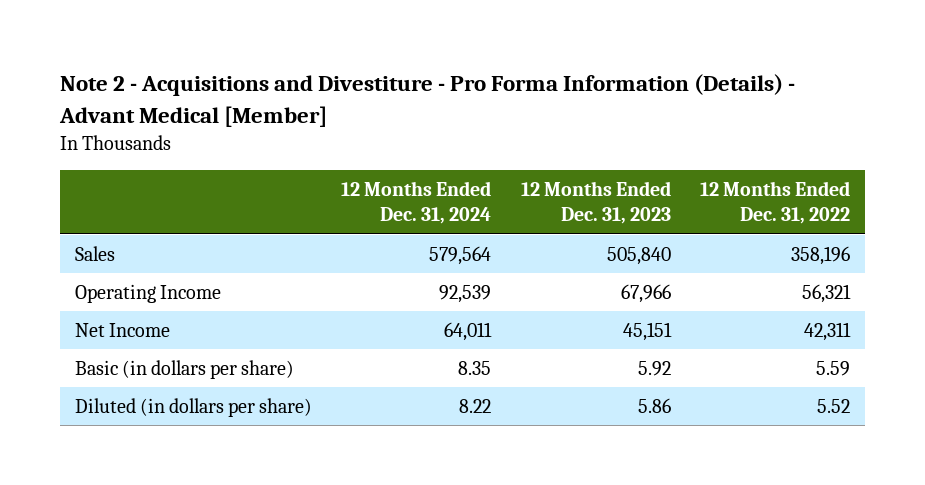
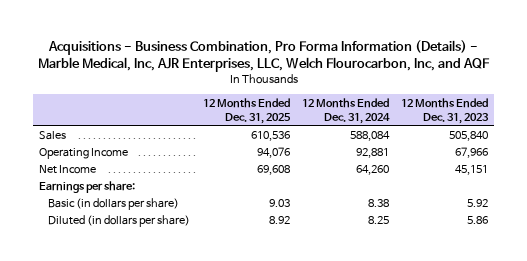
[59,74,796,127] Note 2 - Acquisitions and Divestiture - Pro Forma Information (Details) - Advant Medical [Member] -> [37,39,490,72] Acquisitions - Business Combination, Pro Forma Information (Details) - Marble Medical, Inc, AJR Enterprises, LLC, Welch Flourocarbon, Inc, and AQF
[700,180,851,225] 12 Months Ended Dec. 31, 2022 -> none
none -> [202,97,291,124] 12 Months Ended Dec. 31, 2025
[429,245,492,265] 579,564 -> [349,130,390,141] 588,084
[439,284,492,303] 92,539 -> [355,147,389,158] 92,881
[444,321,493,341] 64,011 -> [355,164,389,175] 64,260
none -> [39,180,136,193] Earnings per share:
[458,360,492,375] 8.35 -> [367,198,389,207] 8.38
[459,398,492,413] 8.22 -> [367,215,389,224] 8.25

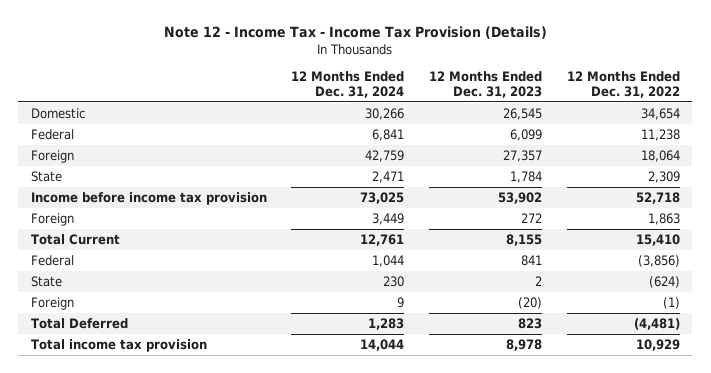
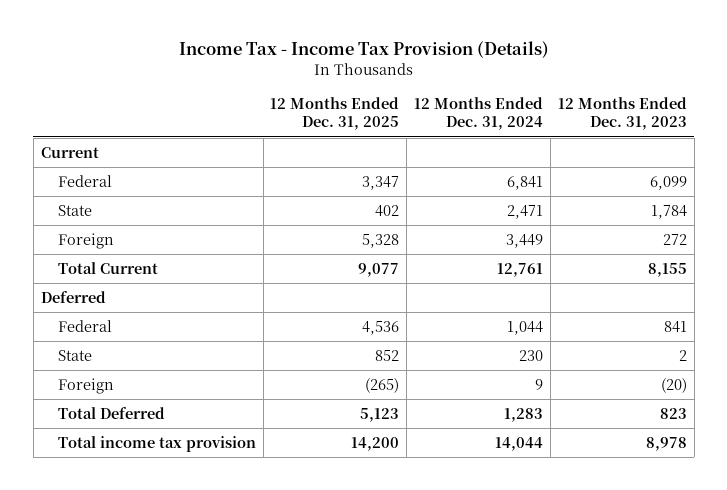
[164,26,548,40] Note 12 - Income Tax - Income Tax Provision (Details) -> [178,41,549,59] Income Tax - Income Tax Provision (Details)
[566,71,680,98] 12 Months Ended Dec. 31, 2022 -> none
none -> [270,96,400,131] 12 Months Ended Dec. 31, 2025
[30,108,85,120] Domestic -> none
none -> [40,146,99,158] Current
[30,150,74,164] Foreign -> none
[30,192,267,206] Income before income tax provision -> none
none -> [40,290,106,303] Deferred

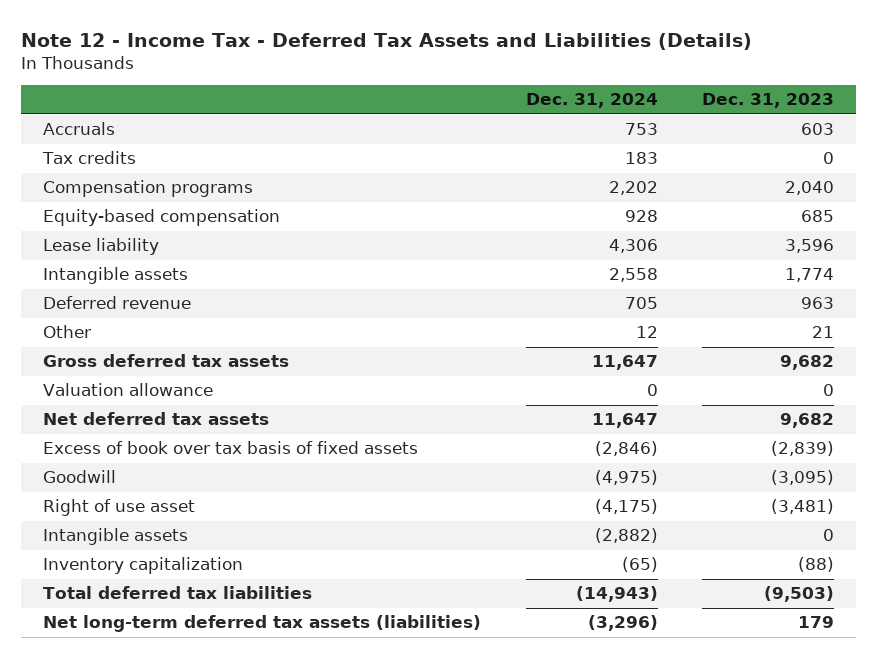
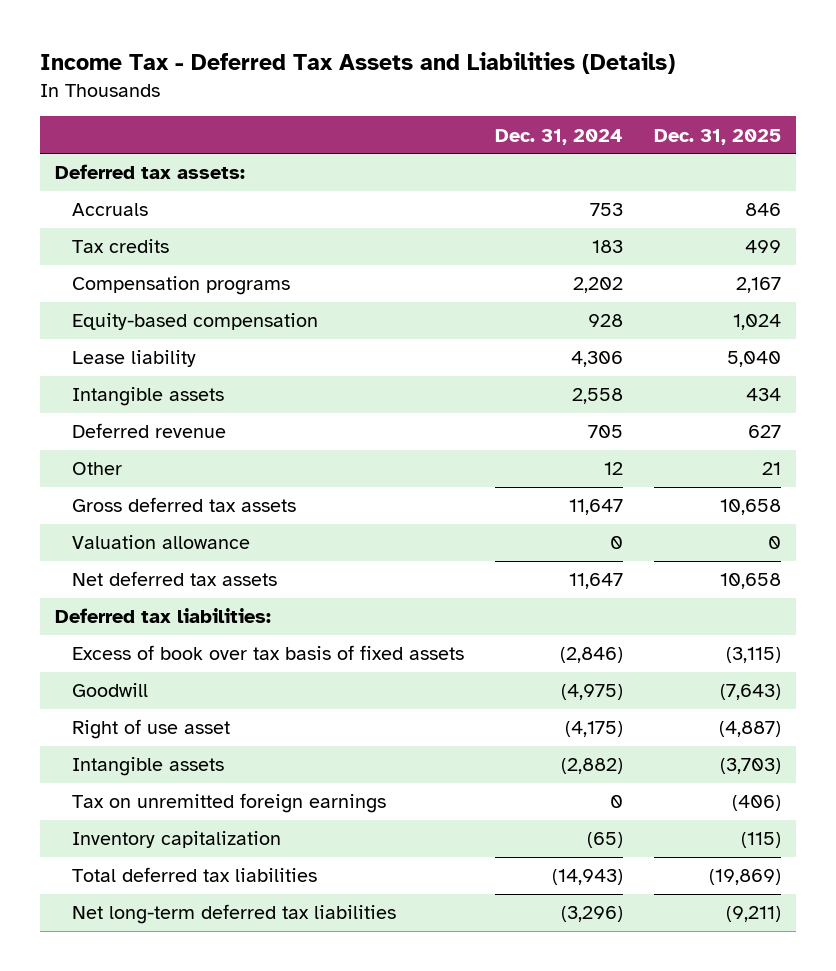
[21,32,753,50] Note 12 - Income Tax - Deferred Tax Assets and Liabilities (Details) -> [39,52,675,75] Income Tax - Deferred Tax Assets and Liabilities (Details)
[701,93,834,109] Dec. 31, 2023 -> none
none -> [653,128,781,145] Dec. 31, 2025
none -> [55,164,246,180] Deferred tax assets:
none -> [55,608,272,624] Deferred tax liabilities:
none -> [72,793,387,814] Tax on unremitted foreign earnings
[43,615,482,633] Net long-term deferred tax assets (liabilities) -> [72,904,397,925] Net long-term deferred tax liabilities

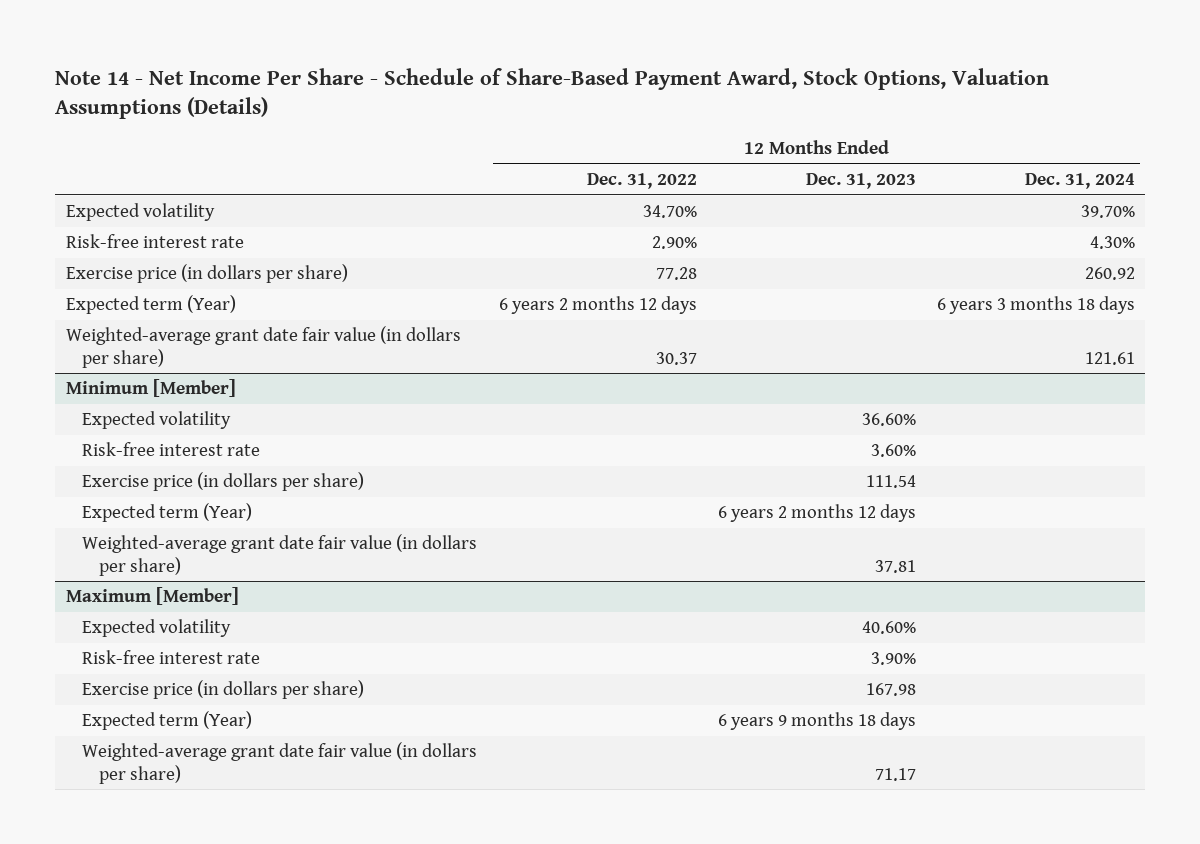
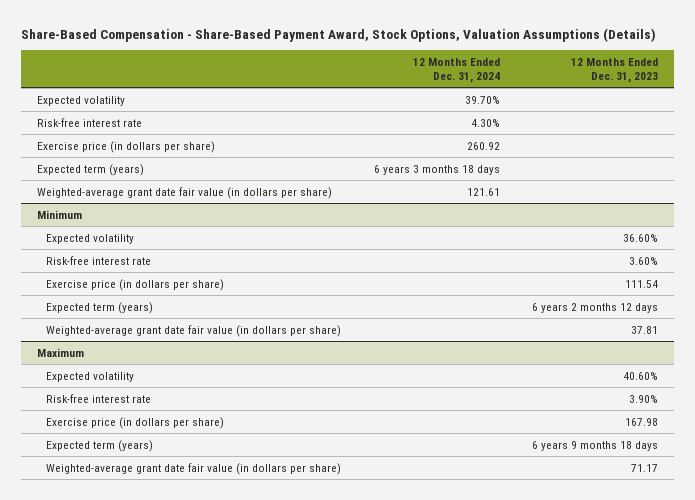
[55,67,1050,120] Note 14 - Net Income Per Share - Schedule of Share-Based Payment Award, Stock Options, Valuation Assumptions (Details) -> [20,27,656,42] Share-Based Compensation - Share-Based Payment Award, Stock Options, Valuation Assumptions (Details)
[586,173,697,190] Dec. 31, 2022 -> none
[65,295,236,315] Expected term (Year) -> [36,163,144,176] Expected term (years)
[65,379,236,398] Minimum [Member] -> [36,209,82,219] Minimum
[82,503,253,523] Expected term (Year) -> [46,301,154,314] Expected term (years)
[65,587,239,606] Maximum [Member] -> [36,347,84,357] Maximum
[82,711,253,731] Expected term (Year) -> [46,439,154,452] Expected term (years)

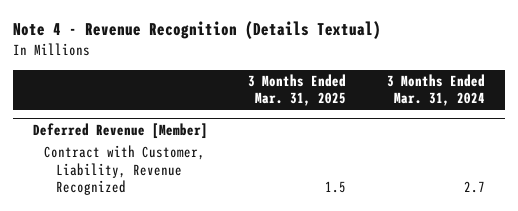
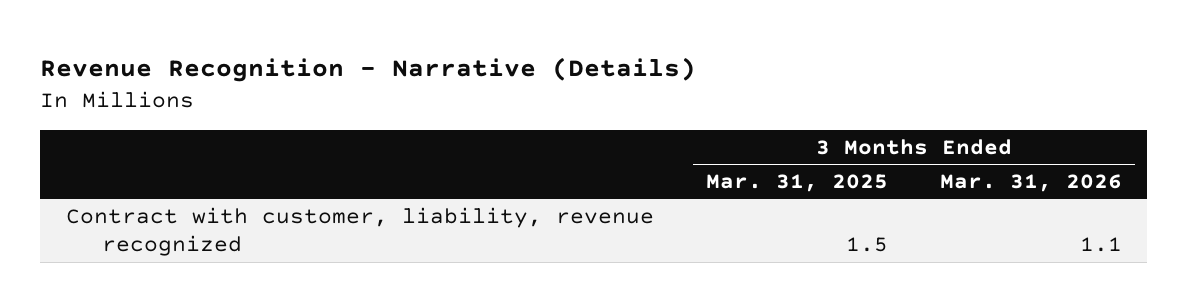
[12,21,381,40] Note 4 - Revenue Recognition (Details Textual) -> [40,57,697,83] Revenue Recognition - Narrative (Details)
[386,73,485,107] 3 Months Ended Mar. 31, 2024 -> none
none -> [939,174,1122,193] Mar. 31, 2026
[32,122,208,139] Deferred Revenue [Member] -> none
[44,145,206,196] Contract with Customer, Liability, Revenue Recognized -> [66,206,655,257] Contract with customer, liability, revenue recognized

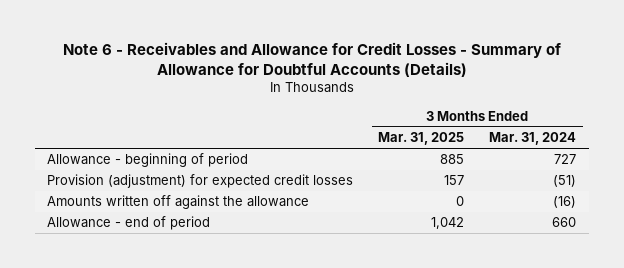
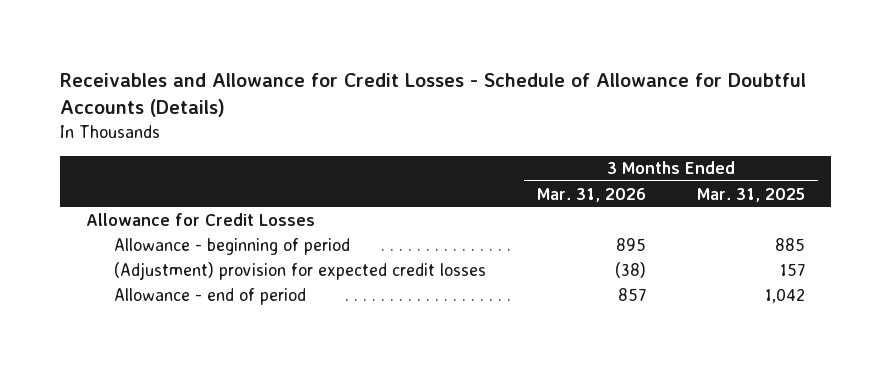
[62,41,561,77] Note 6 - Receivables and Allowance for Credit Losses - Summary of Allowance for Doubtful Accounts (Details) -> [60,73,807,118] Receivables and Allowance for Credit Losses - Schedule of Allowance for Doubtful Accounts (Details)
[489,132,577,146] Mar. 31, 2024 -> none
none -> [536,187,646,202] Mar. 31, 2026
none -> [85,212,315,226] Allowance for Credit Losses
[47,195,310,210] Amounts written off against the allowance -> none
[47,174,354,189] Provision (adjustment) for expected credit losses -> [113,261,486,280] (Adjustment) provision for expected credit losses

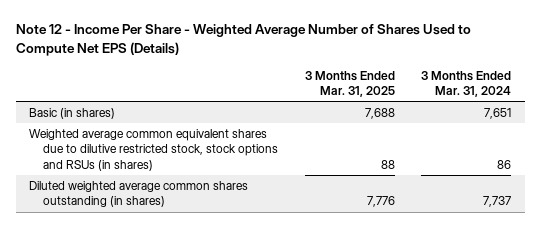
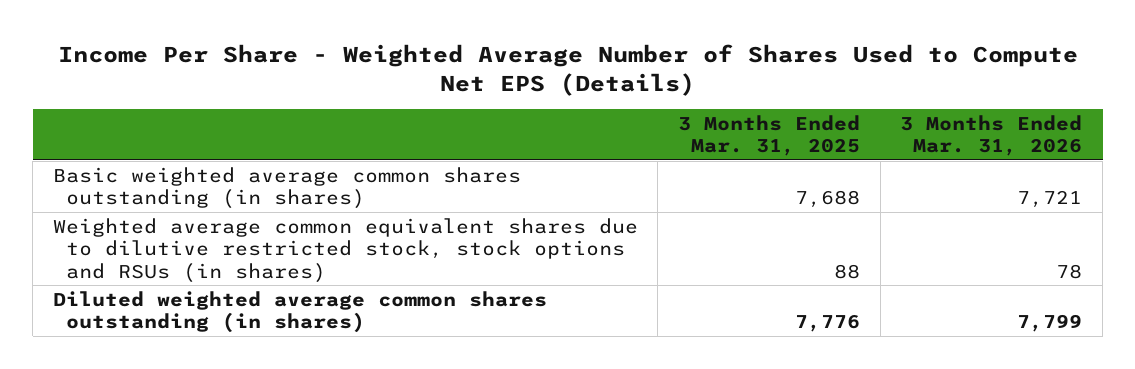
[15,24,471,56] Note 12 - Income Per Share - Weighted Average Number of Shares Used to Compute Net EPS (Details) -> [57,43,1078,96] Income Per Share - Weighted Average Number of Shares Used to Compute Net EPS (Details)
[421,70,512,98] 3 Months Ended Mar. 31, 2024 -> none
none -> [900,114,1083,157] 3 Months Ended Mar. 31, 2026
[28,107,115,119] Basic (in shares) -> [52,166,521,210] Basic weighted average common shares outstanding (in shares)

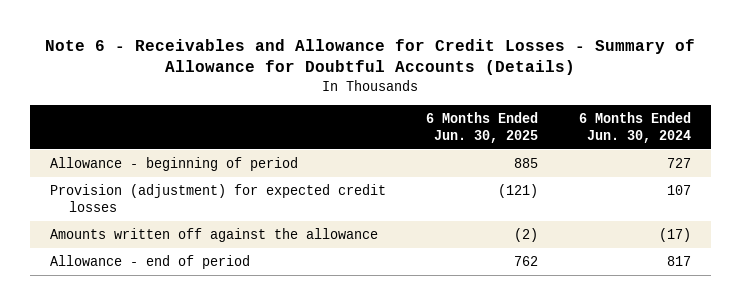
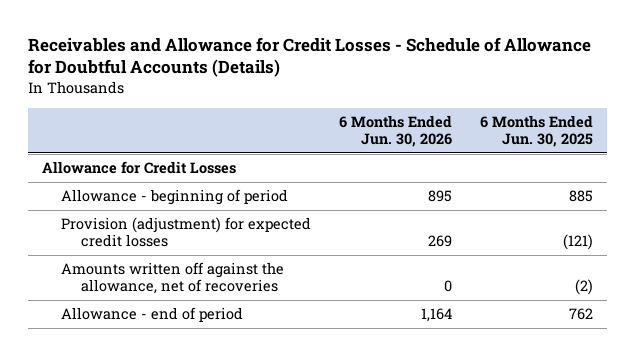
[45,39,696,76] Note 6 - Receivables and Allowance for Credit Losses - Summary of Allowance for Doubtful Accounts (Details) -> [27,36,591,78] Receivables and Allowance for Credit Losses - Schedule of Allowance for Doubtful Accounts (Details)
[578,111,691,143] 6 Months Ended Jun. 30, 2024 -> none
none -> [339,115,453,148] 6 Months Ended Jun. 30, 2026
none -> [41,161,236,175] Allowance for Credit Losses
[49,227,378,242] Amounts written off against the allowance -> [61,262,285,295] Amounts written off against the allowance, net of recoveries

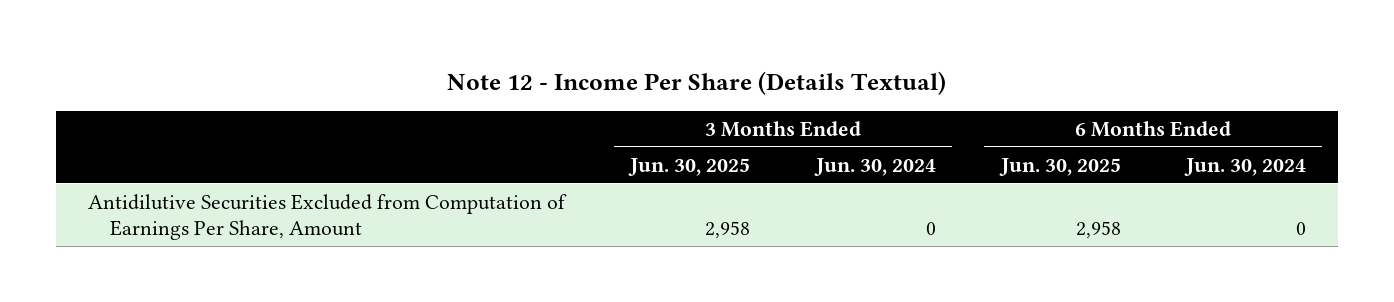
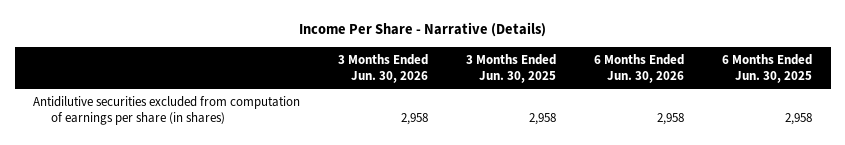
[447,70,947,95] Note 12 - Income Per Share (Details Textual) -> [298,22,546,38] Income Per Share - Narrative (Details)
[813,157,936,176] Jun. 30, 2024 -> none
[1183,157,1306,176] Jun. 30, 2024 -> none
none -> [338,53,429,84] 3 Months Ended Jun. 30, 2026
none -> [593,53,684,84] 6 Months Ended Jun. 30, 2026
[88,193,568,241] Antidilutive Securities Excluded from Computation of Earnings Per Share, Amount -> [33,95,301,125] Antidilutive securities excluded from computation of earnings per share (in shares)

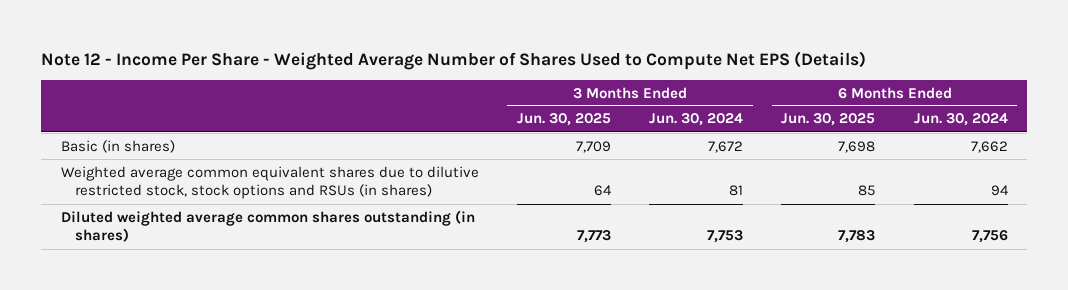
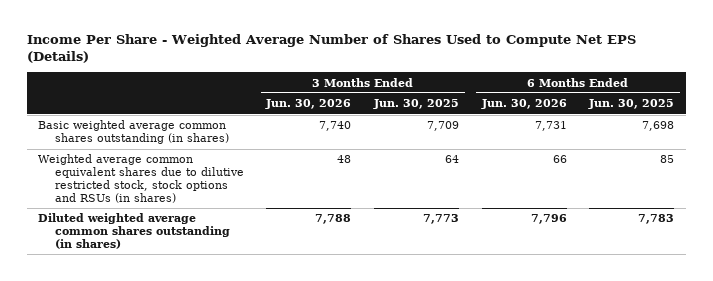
[41,50,867,70] Note 12 - Income Per Share - Weighted Average Number of Shares Used to Compute Net EPS (Details) -> [27,34,637,64] Income Per Share - Weighted Average Number of Shares Used to Compute Net EPS (Details)
[649,113,744,127] Jun. 30, 2024 -> none
[913,113,1008,127] Jun. 30, 2024 -> none
none -> [265,99,352,110] Jun. 30, 2026
none -> [480,99,567,110] Jun. 30, 2026
[60,139,175,153] Basic (in shares) -> [38,120,229,145] Basic weighted average common shares outstanding (in shares)

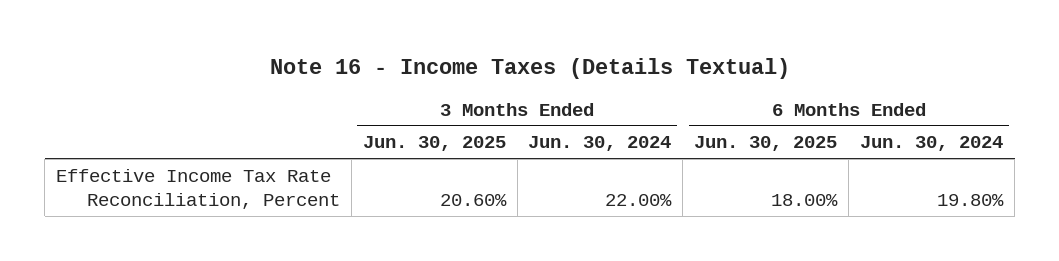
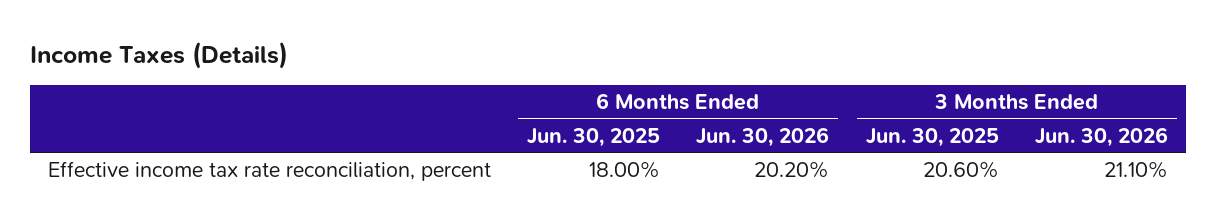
[269,58,790,80] Note 16 - Income Taxes (Details Textual) -> [29,41,288,70] Income Taxes (Details)
[528,136,672,152] Jun. 30, 2024 -> none
[860,136,1004,152] Jun. 30, 2024 -> none
none -> [696,126,830,147] Jun. 30, 2026
none -> [1034,126,1168,147] Jun. 30, 2026
[56,168,340,209] Effective Income Tax Rate Reconciliation, Percent -> [48,161,492,182] Effective income tax rate reconciliation, percent

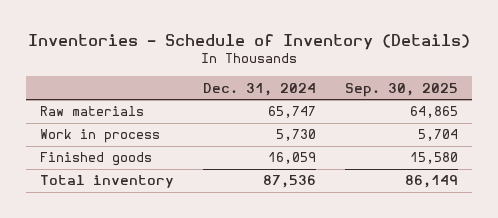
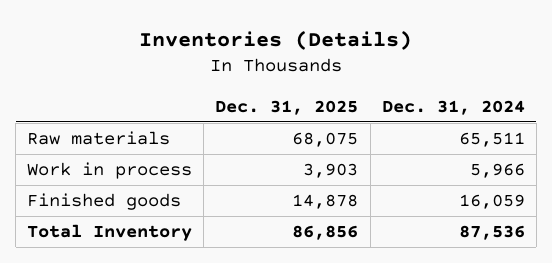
[28,33,471,50] Inventories - Schedule of Inventory (Details) -> [138,29,412,50] Inventories (Details)
[344,82,458,97] Sep. 30, 2025 -> none
none -> [215,99,359,115] Dec. 31, 2025
[268,106,317,119] 65,747 -> [458,132,525,148] 65,511
[276,129,317,142] 5,730 -> [469,163,525,179] 5,966
[40,175,175,189] Total inventory -> [27,224,193,242] Total Inventory

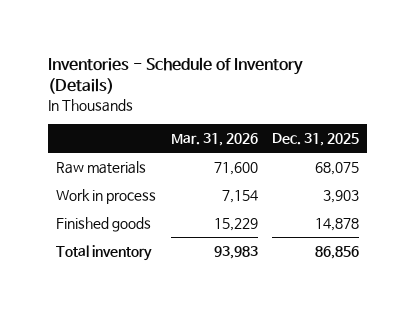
[138,29,412,50] Inventories (Details) -> [48,56,304,95] Inventories - Schedule of Inventory (Details)
[381,99,525,115] Dec. 31, 2024 -> none
none -> [170,133,258,147] Mar. 31, 2026
[27,224,193,242] Total Inventory -> [55,245,152,262] Total inventory

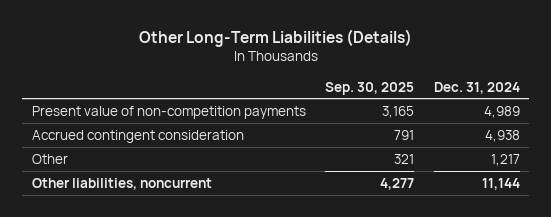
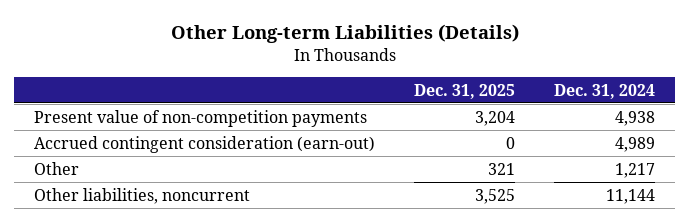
[138,28,412,47] Other Long-Term Liabilities (Details) -> [170,24,519,44] Other Long-term Liabilities (Details)
[325,81,415,95] Sep. 30, 2025 -> none
none -> [414,84,516,100] Dec. 31, 2025
[483,105,520,118] 4,989 -> [615,110,656,126] 4,938
[31,129,244,143] Accrued contingent consideration -> [33,135,375,153] Accrued contingent consideration (earn-out)
[484,129,520,142] 4,938 -> [615,136,656,152] 4,989

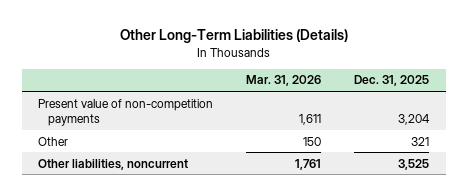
[170,24,519,44] Other Long-term Liabilities (Details) -> [119,29,348,44] Other Long-Term Liabilities (Details)
[554,84,656,100] Dec. 31, 2024 -> none
none -> [246,75,322,87] Mar. 31, 2026
[33,135,375,153] Accrued contingent consideration (earn-out) -> none

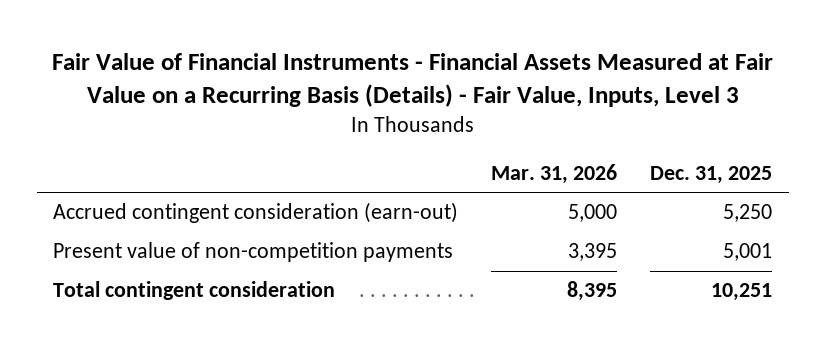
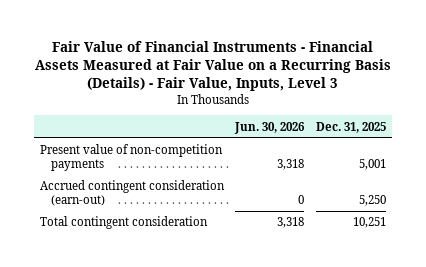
[491,163,618,184] Mar. 31, 2026 -> none
none -> [234,121,306,134] Jun. 30, 2026
[53,202,459,224] Accrued contingent consideration (earn-out) -> [39,180,225,207] Accrued contingent consideration (earn-out)

